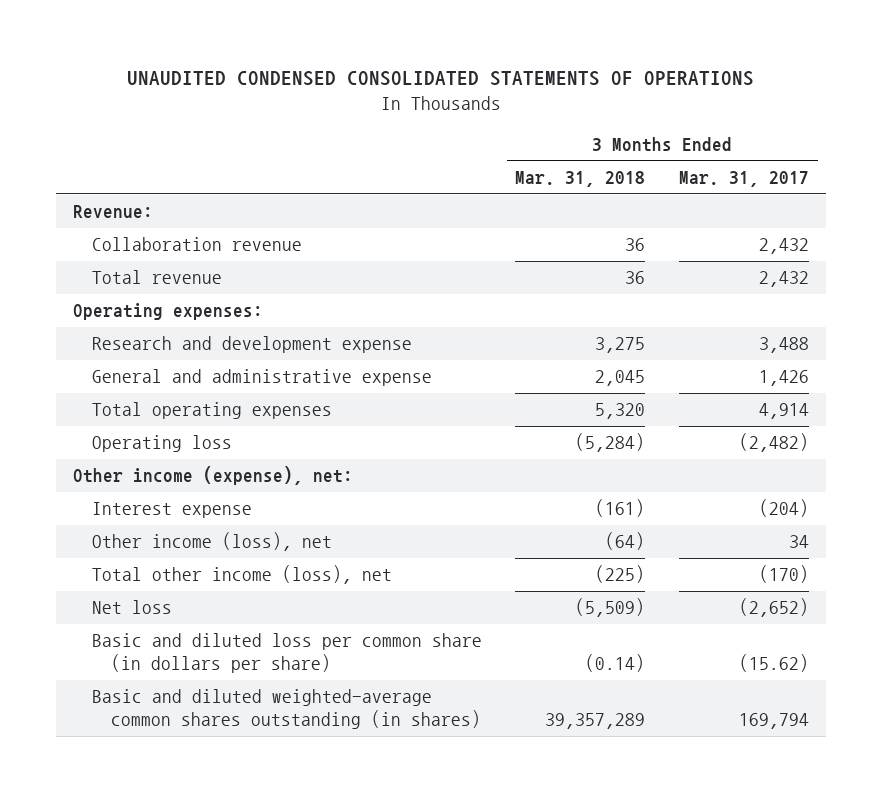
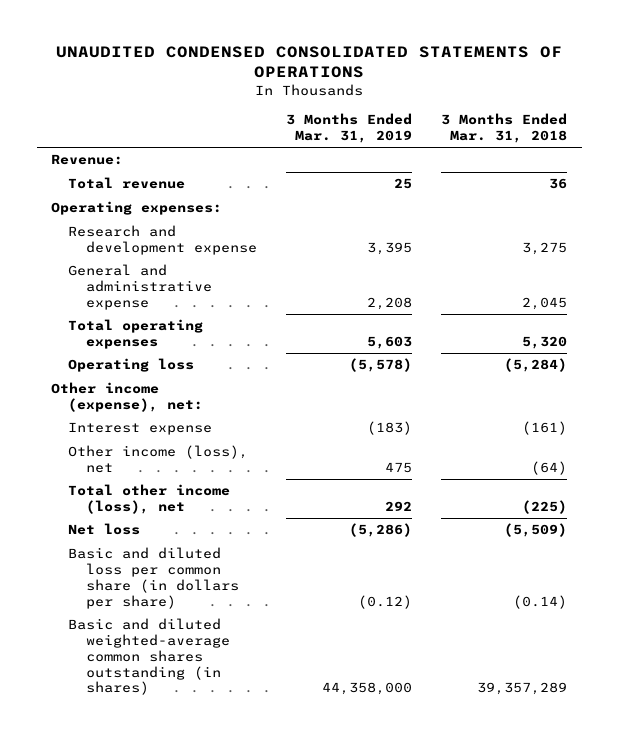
[679,171,810,188] Mar. 31, 2017 -> none
none -> [285,113,412,143] 3 Months Ended Mar. 31, 2019
[91,237,302,252] Collaboration revenue -> none

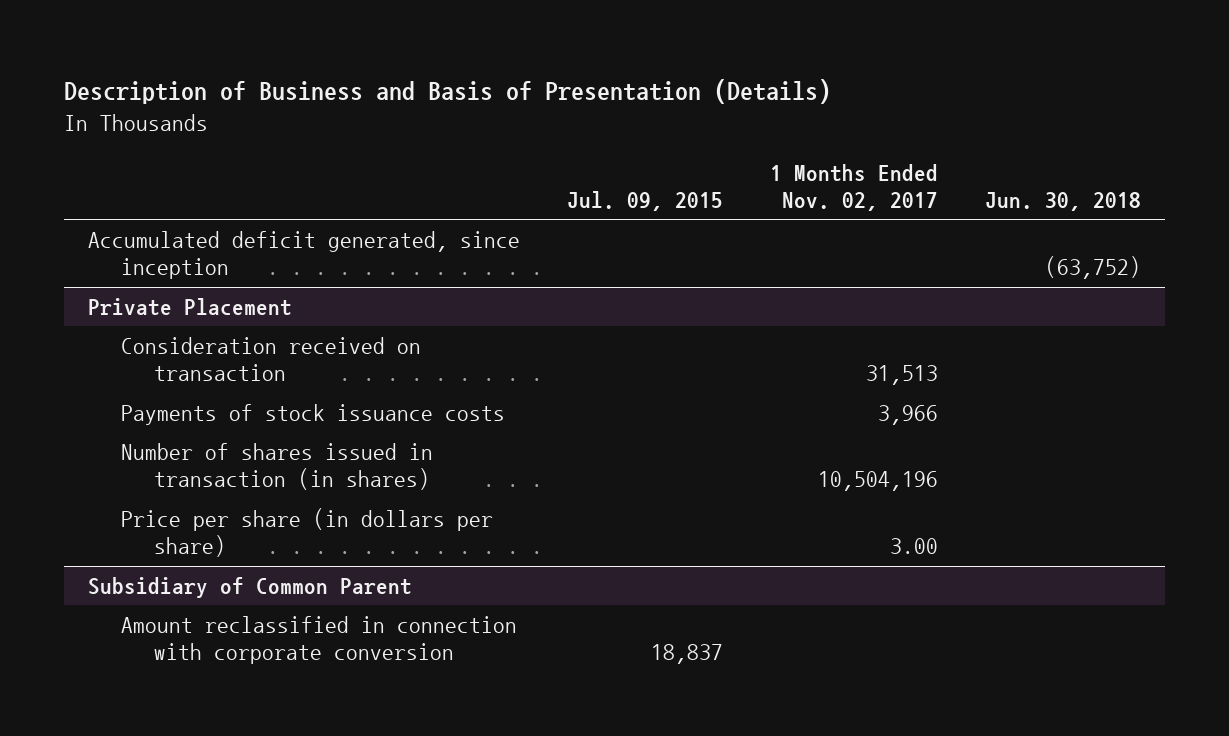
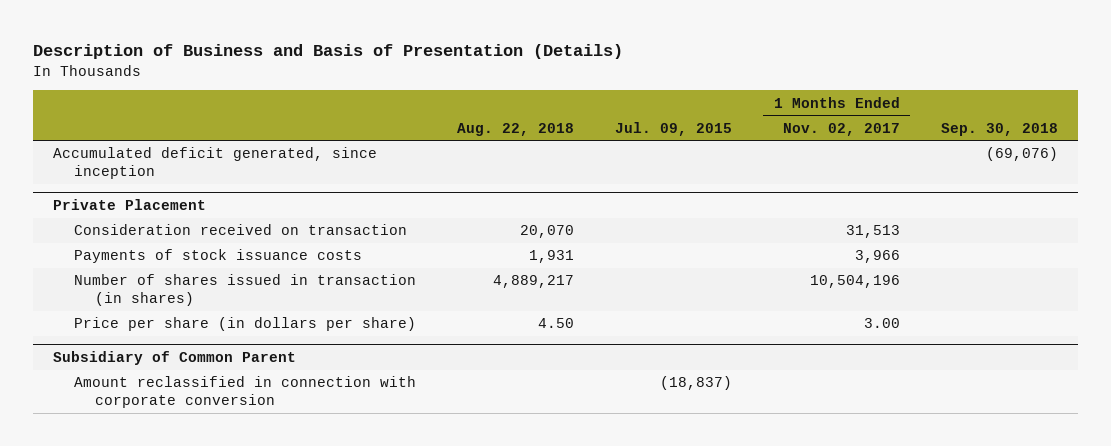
[985,192,1142,212] Jun. 30, 2018 -> none
none -> [457,122,575,136] Aug. 22, 2018
none -> [940,122,1058,136] Sep. 30, 2018
[650,644,723,665] 18,837 -> [660,376,733,391] (18,837)

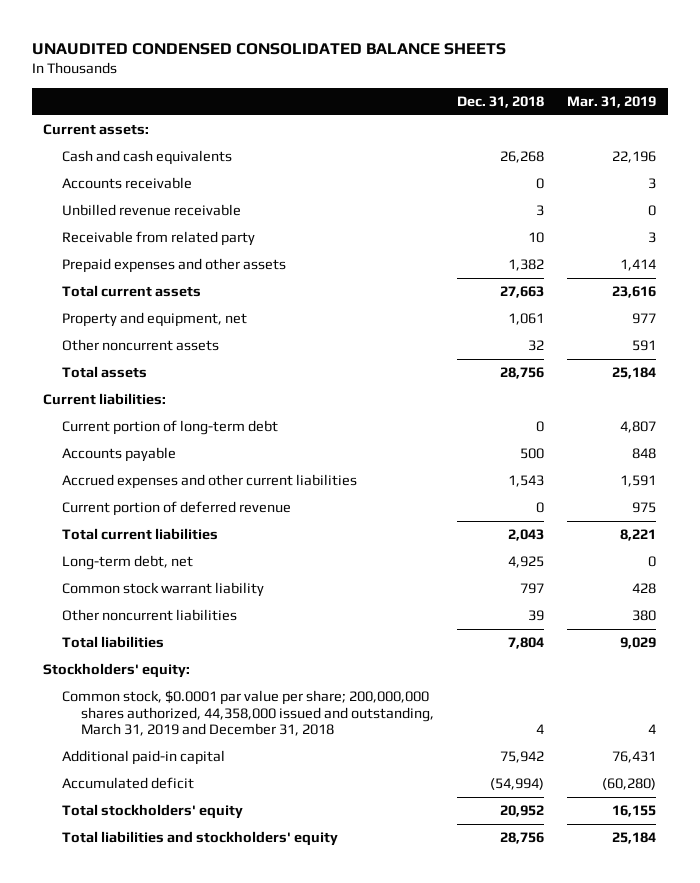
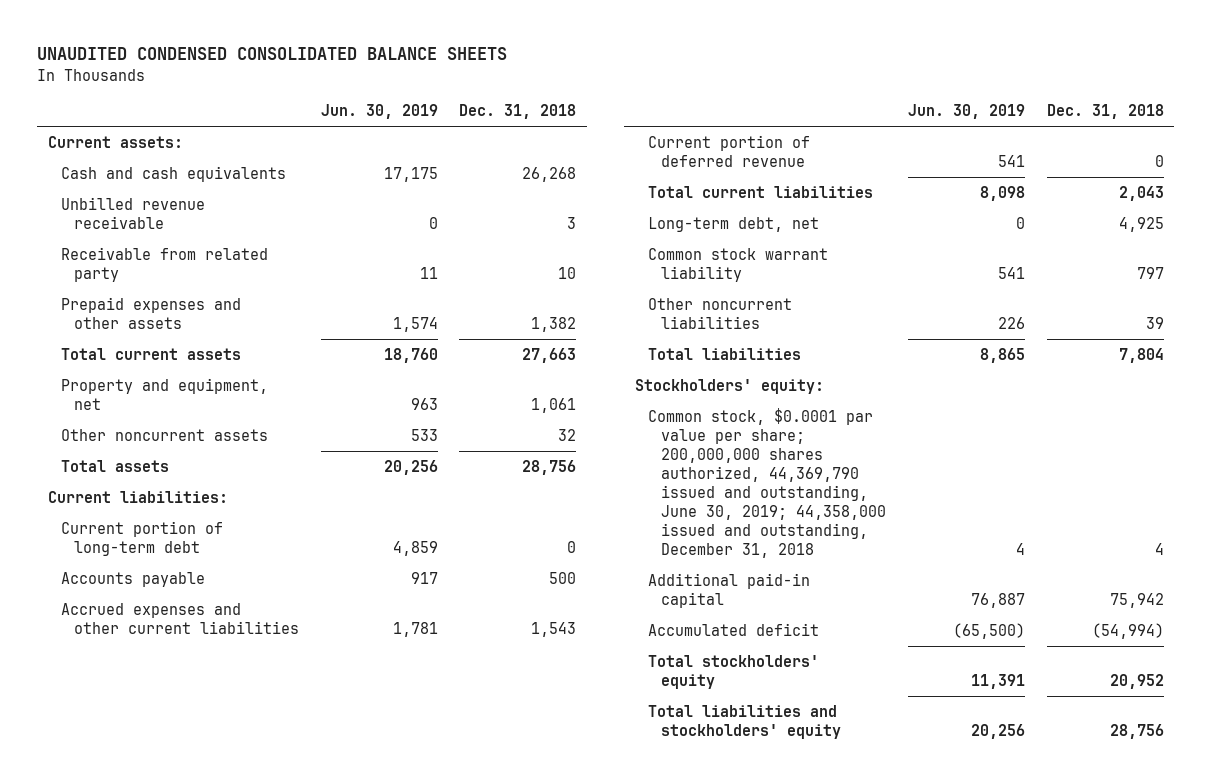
[567,96,657,109] Mar. 31, 2019 -> none
none -> [320,104,438,120] Jun. 30, 2019
[62,177,193,190] Accounts receivable -> none
[62,690,434,737] Common stock, $0.0001 par value per share; 200,000,000 shares authorized, 44,358,000 issued and outstanding, March 31, 2019 and December 31, 2018 -> [648,407,887,558] Common stock, $0.0001 par value per share; 200,000,000 shares authorized, 44,369,790 issued and outstanding, June 30, 2019; 44,358,000 issued and outstanding, December 31, 2018

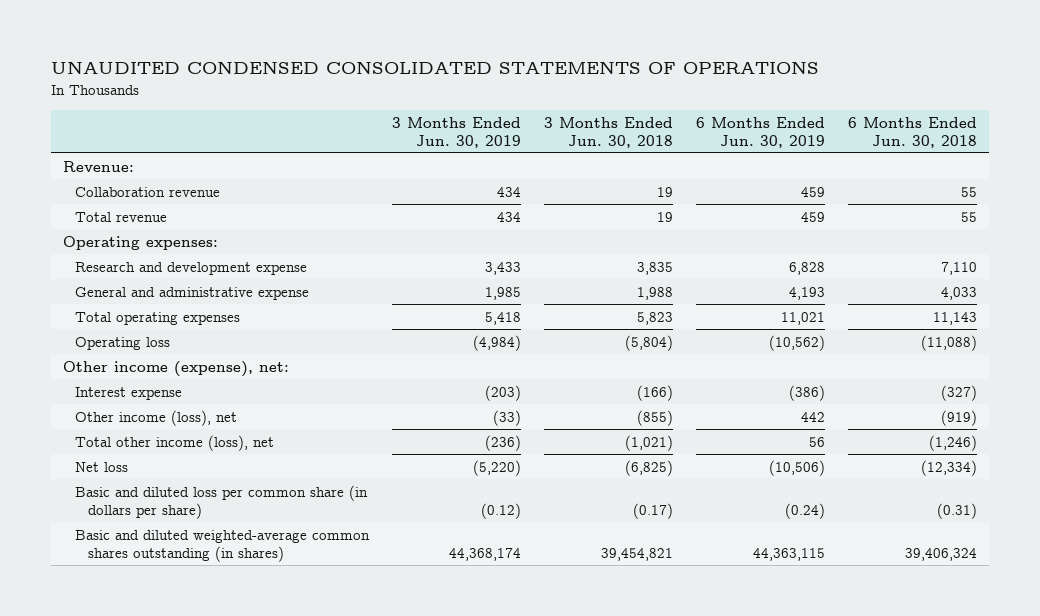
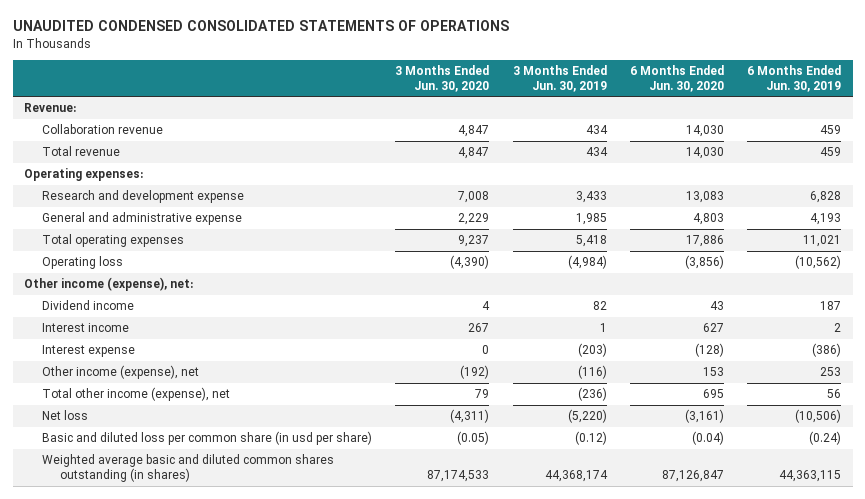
[544,116,674,148] 3 Months Ended Jun. 30, 2018 -> none
[848,116,978,148] 6 Months Ended Jun. 30, 2018 -> none
none -> [395,64,490,92] 3 Months Ended Jun. 30, 2020
none -> [629,64,724,92] 6 Months Ended Jun. 30, 2020
none -> [41,300,134,311] Dividend income
none -> [41,323,129,333] Interest income
[75,409,238,426] Other income (loss), net -> [41,365,199,380] Other income (expense), net
[493,409,522,426] (33) -> [577,365,607,380] (116)
[801,411,826,422] 442 -> [820,367,842,377] 253
[75,434,275,451] Total other income (loss), net -> [41,387,230,402] Total other income (expense), net
[75,484,369,519] Basic and diluted loss per common share (in dollars per share) -> [41,431,372,446] Basic and diluted loss per common share (in usd per share)
[75,529,371,562] Basic and diluted weighted-average common shares outstanding (in shares) -> [41,454,334,483] Weighted average basic and diluted common shares outstanding (in shares)

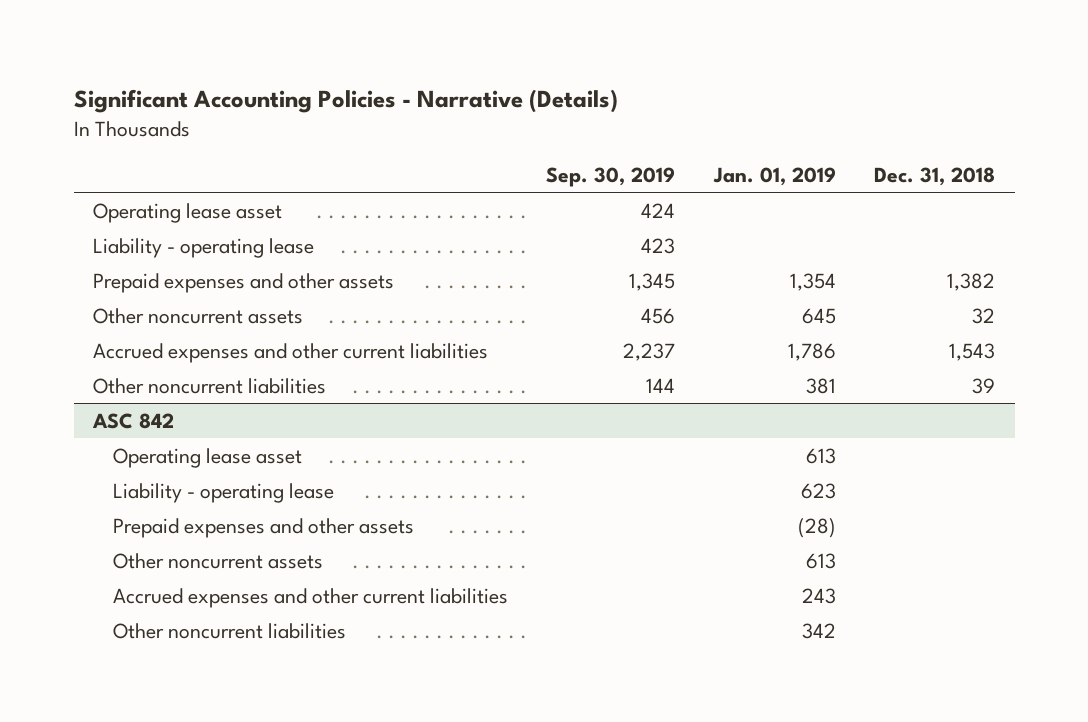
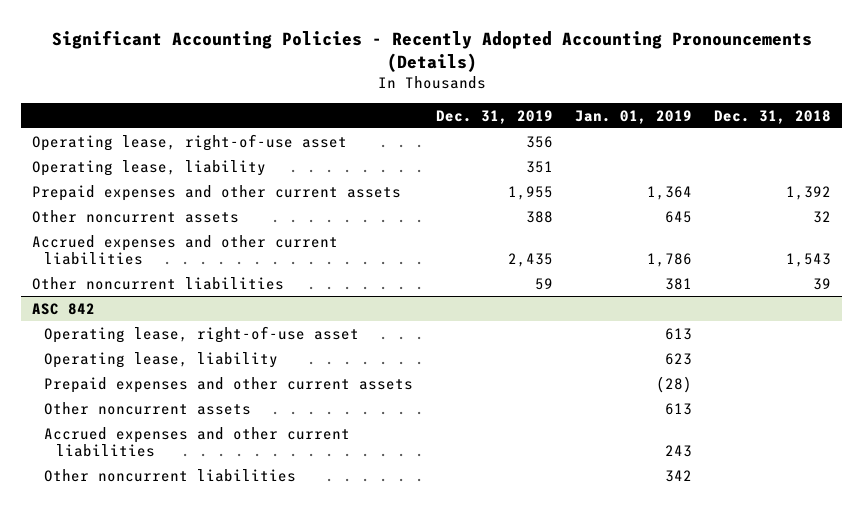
[73,88,618,113] Significant Accounting Policies - Narrative (Details) -> [51,29,812,73] Significant Accounting Policies - Recently Adopted Accounting Pronouncements (Details)
[546,166,676,187] Sep. 30, 2019 -> none
none -> [435,110,553,125] Dec. 31, 2019
[92,202,282,223] Operating lease asset -> [32,133,348,151] Operating lease, right-of-use asset
[92,237,314,258] Liability - operating lease -> [32,159,267,176] Operating lease, liability
[92,272,394,293] Prepaid expenses and other assets -> [32,184,402,201] Prepaid expenses and other current assets
[789,272,836,291] 1,354 -> [646,185,692,200] 1,364
[947,272,996,291] 1,382 -> [786,185,832,200] 1,392
[113,447,303,468] Operating lease asset -> [44,325,360,343] Operating lease, right-of-use asset
[113,482,335,503] Liability - operating lease -> [44,351,279,368] Operating lease, liability
[113,517,415,538] Prepaid expenses and other assets -> [44,376,414,393] Prepaid expenses and other current assets

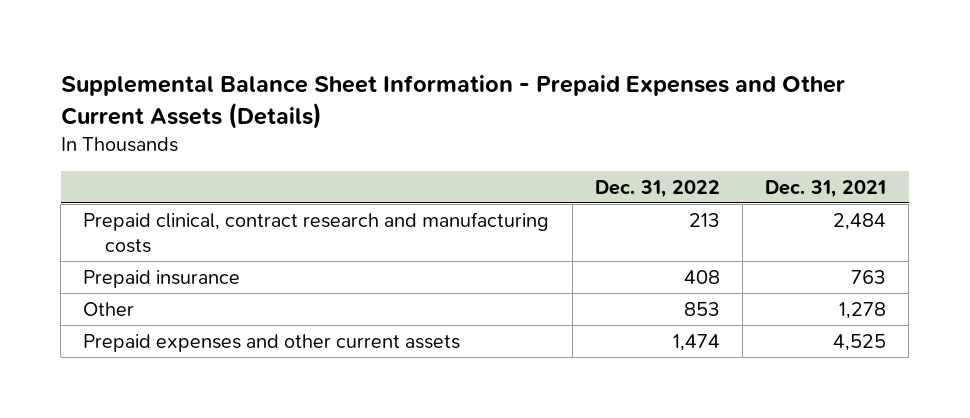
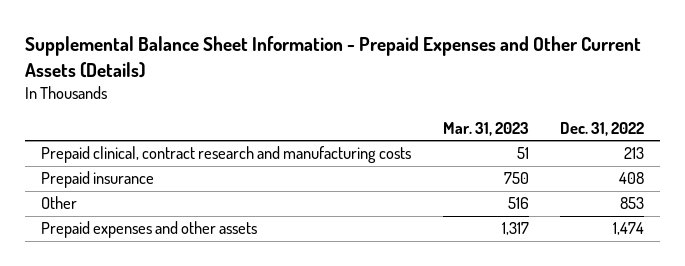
[765,179,887,198] Dec. 31, 2021 -> none
none -> [442,121,529,136] Mar. 31, 2023
[83,333,461,352] Prepaid expenses and other current assets -> [41,221,258,239] Prepaid expenses and other assets

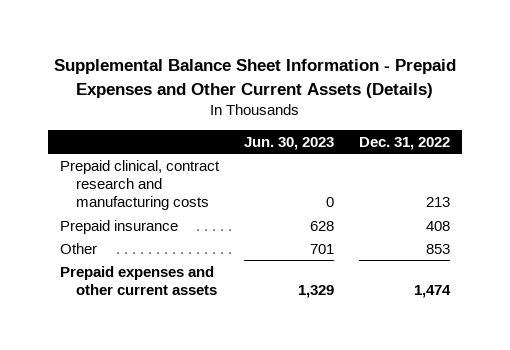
[442,121,529,136] Mar. 31, 2023 -> none
none -> [244,136,335,150] Jun. 30, 2023
[41,221,258,239] Prepaid expenses and other assets -> [60,265,218,296] Prepaid expenses and other current assets

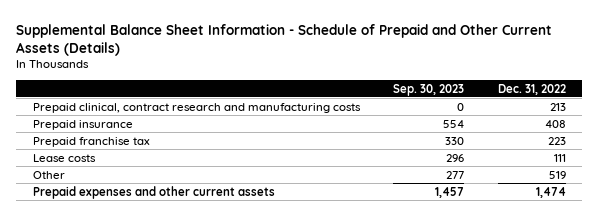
[54,59,457,98] Supplemental Balance Sheet Information - Prepaid Expenses and Other Current Assets (Details) -> [16,23,553,56] Supplemental Balance Sheet Information - Schedule of Prepaid and Other Current Assets (Details)
[244,136,335,150] Jun. 30, 2023 -> none
none -> [393,83,465,96] Sep. 30, 2023
none -> [33,136,151,147] Prepaid franchise tax
none -> [33,153,97,162] Lease costs
[425,243,450,254] 853 -> [548,170,566,179] 519

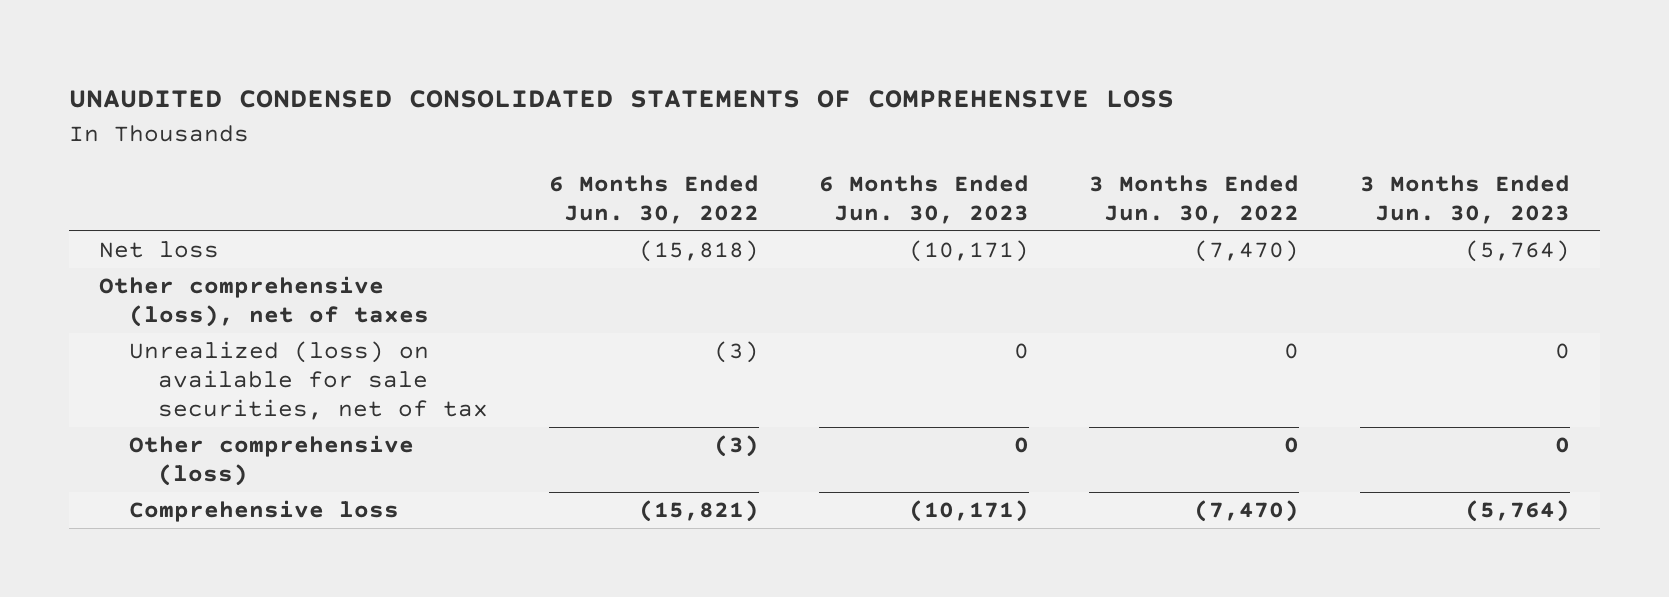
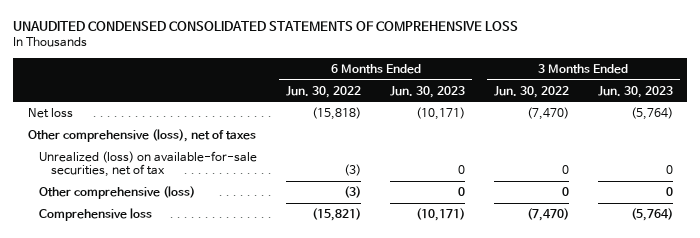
[128,341,489,421] Unrealized (loss) on available for sale securities, net of tax -> [39,151,258,178] Unrealized (loss) on available-for-sale securities, net of tax

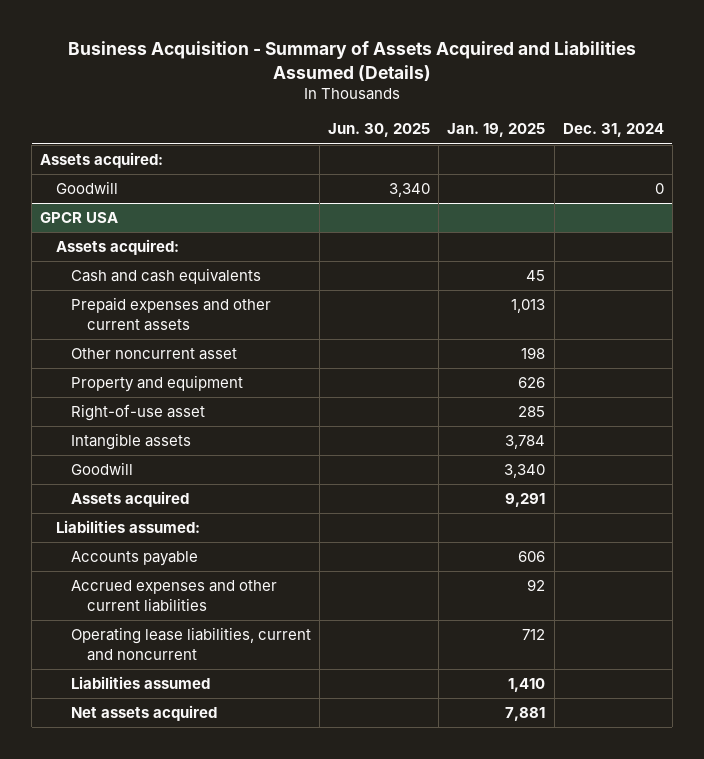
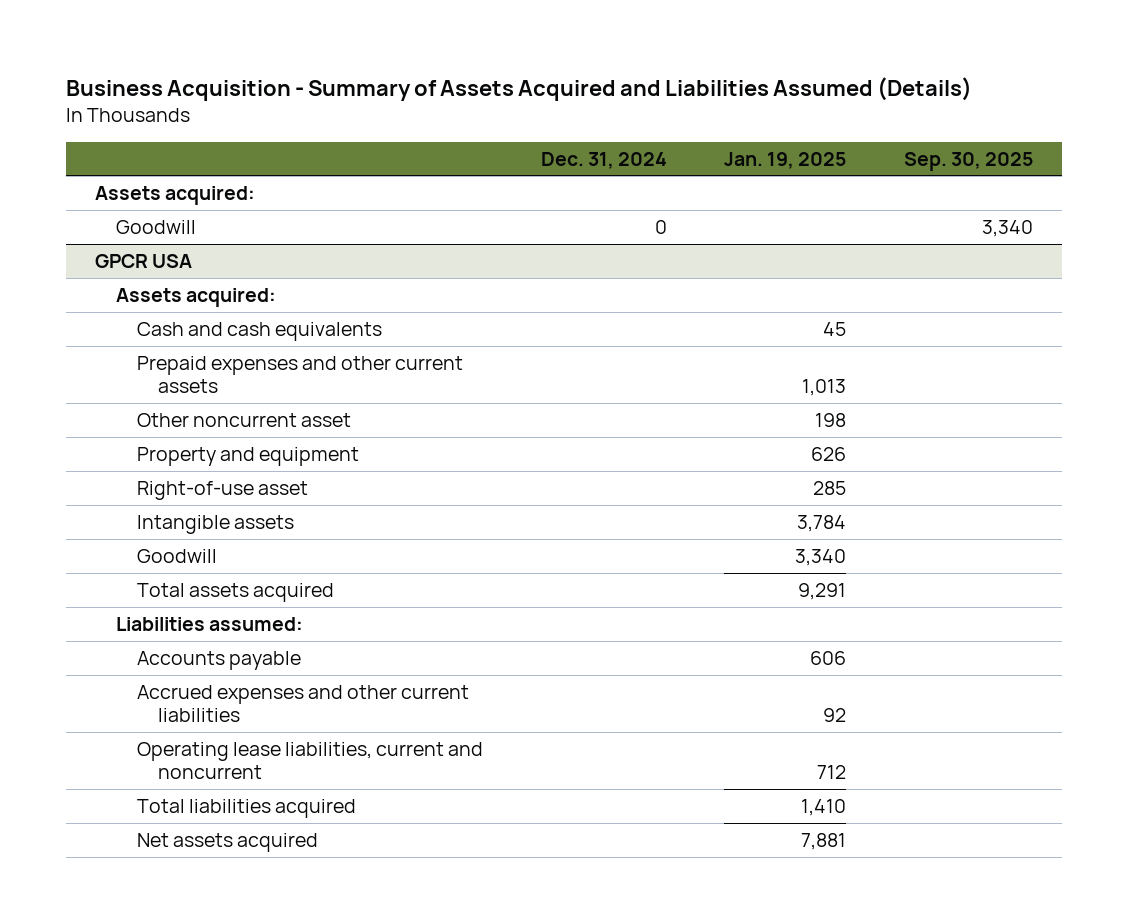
[328,123,431,138] Jun. 30, 2025 -> none
none -> [903,151,1033,171] Sep. 30, 2025
[71,491,190,508] Assets acquired -> [136,582,334,602] Total assets acquired
[71,676,211,690] Liabilities assumed -> [136,798,356,818] Total liabilities acquired

